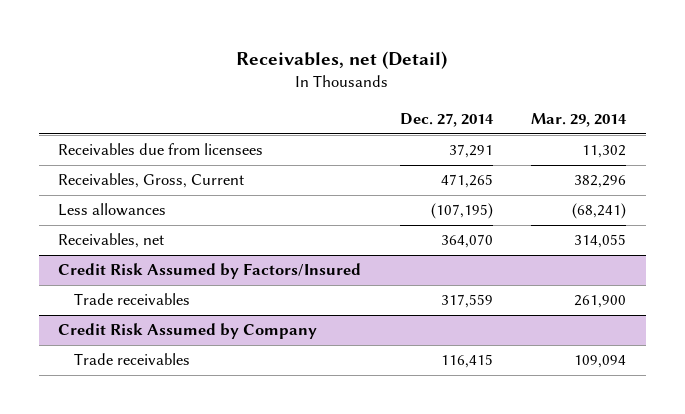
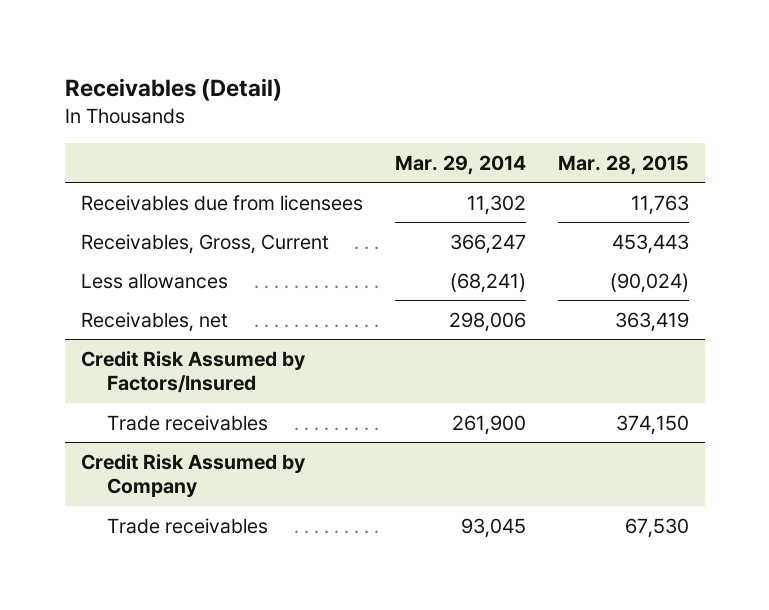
[236,50,448,69] Receivables, net (Detail) -> [64,77,282,101] Receivables (Detail)
[399,112,494,127] Dec. 27, 2014 -> none
none -> [557,154,689,175] Mar. 28, 2015
[574,175,627,189] 382,296 -> [449,233,526,254] 366,247
[574,234,627,249] 314,055 -> [448,311,526,332] 298,006
[574,355,627,369] 109,094 -> [460,517,526,538] 93,045

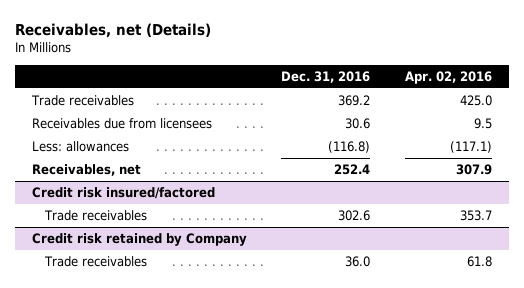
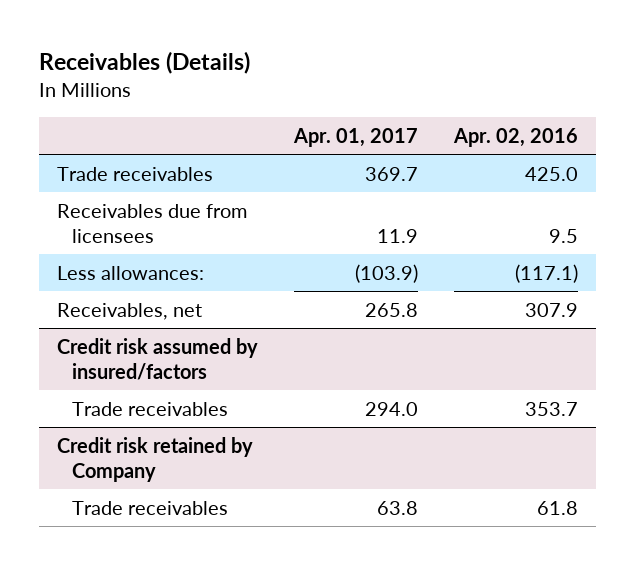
[14,22,211,38] Receivables, net (Details) -> [39,51,251,75] Receivables (Details)
[281,71,371,84] Dec. 31, 2016 -> none
none -> [293,127,419,147] Apr. 01, 2017
[32,141,130,153] Less: allowances -> [57,265,205,280] Less allowances:
[32,187,216,200] Credit risk insured/factored -> [57,337,259,381] Credit risk assumed by insured/factors

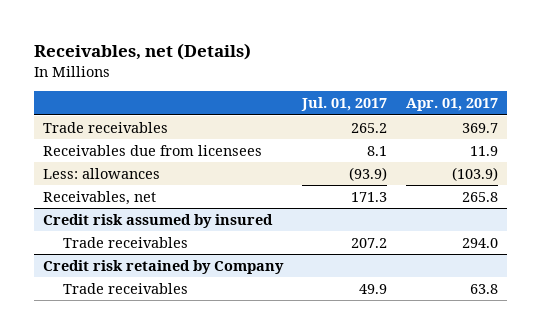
[39,51,251,75] Receivables (Details) -> [34,42,252,60] Receivables, net (Details)
[452,127,578,147] Apr. 02, 2016 -> none
none -> [301,97,388,112] Jul. 01, 2017
[57,265,205,280] Less allowances: -> [43,167,161,179] Less: allowances
[57,337,259,381] Credit risk assumed by insured/factors -> [43,213,274,228] Credit risk assumed by insured

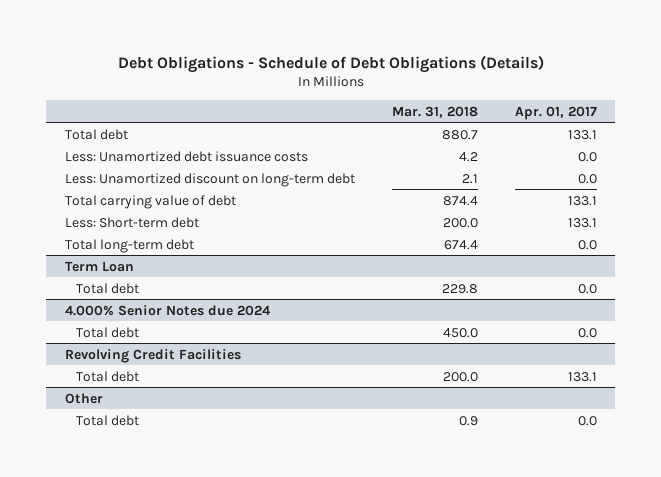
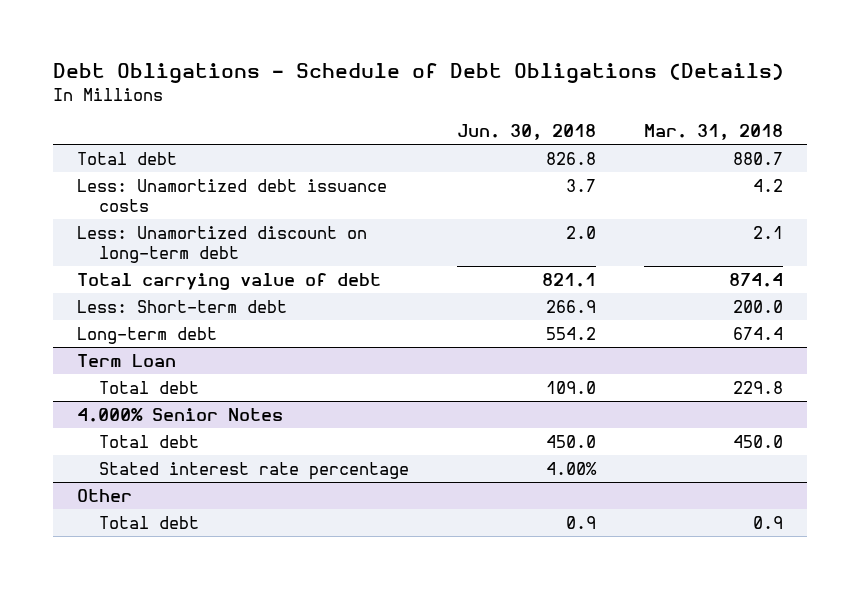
[514,105,597,120] Apr. 01, 2017 -> none
none -> [457,123,597,140] Jun. 30, 2018
[64,238,194,253] Total long-term debt -> [77,326,218,344] Long-term debt
[64,304,271,316] 4.000% Senior Notes due 2024 -> [77,407,284,422] 4.000% Senior Notes
[64,348,241,363] Revolving Credit Facilities -> none
[76,370,140,382] Total debt -> none
none -> [99,461,410,480] Stated interest rate percentage

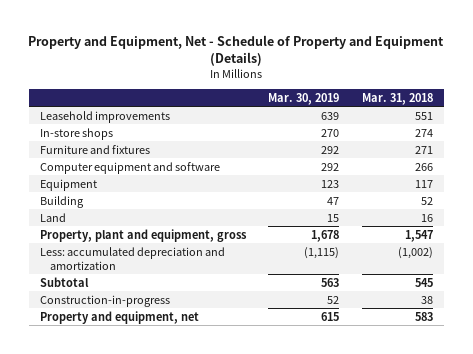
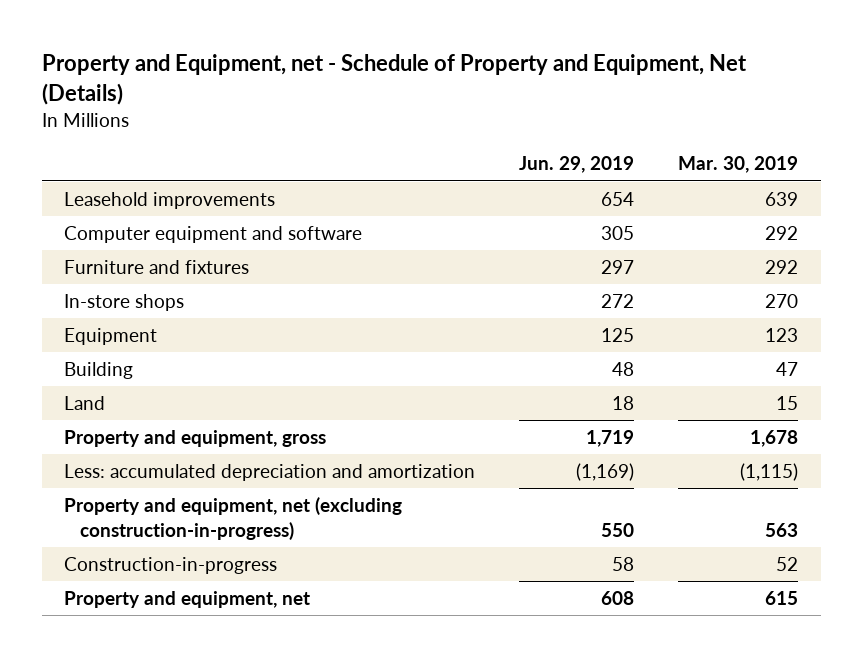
[28,35,445,67] Property and Equipment, Net - Schedule of Property and Equipment (Details) -> [41,54,747,106] Property and Equipment, net - Schedule of Property and Equipment, Net (Details)
[361,92,433,105] Mar. 31, 2018 -> none
none -> [519,156,635,174] Jun. 29, 2019
[40,144,151,154] Furniture and fixtures -> [63,260,249,275] Furniture and fixtures
[40,127,114,140] In-store shops -> [63,294,184,312] In-store shops
[40,228,248,242] Property, plant and equipment, gross -> [63,430,326,448] Property and equipment, gross
[40,276,90,287] Subtotal -> [63,497,402,540] Property and equipment, net (excluding construction-in-progress)

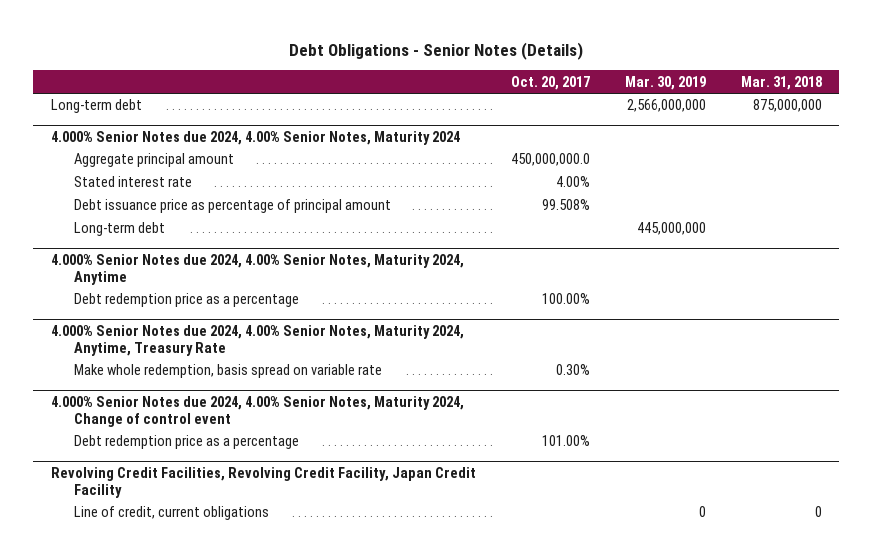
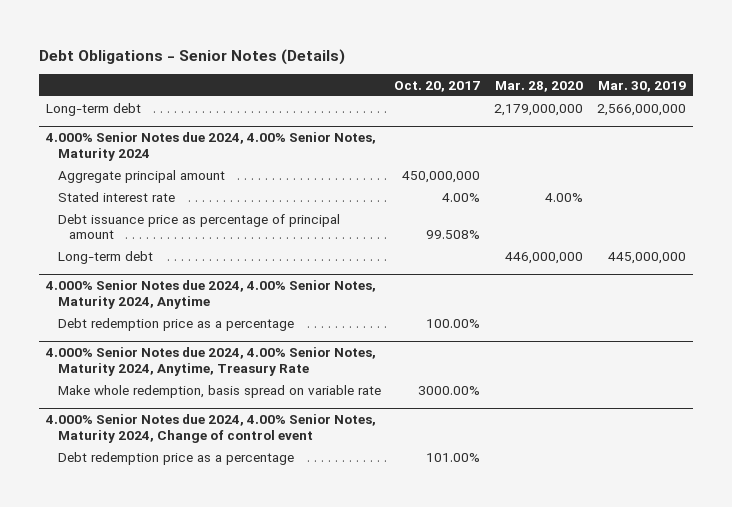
[740,75,822,90] Mar. 31, 2018 -> none
none -> [495,80,584,92] Mar. 28, 2020
[510,153,590,167] 450,000,000.0 -> [402,170,481,183] 450,000,000
[555,364,590,376] 0.30% -> [418,385,481,395] 3000.00%
[50,466,476,498] Revolving Credit Facilities, Revolving Credit Facility, Japan Credit Facility -> none
[73,506,269,521] Line of credit, current obligations -> none

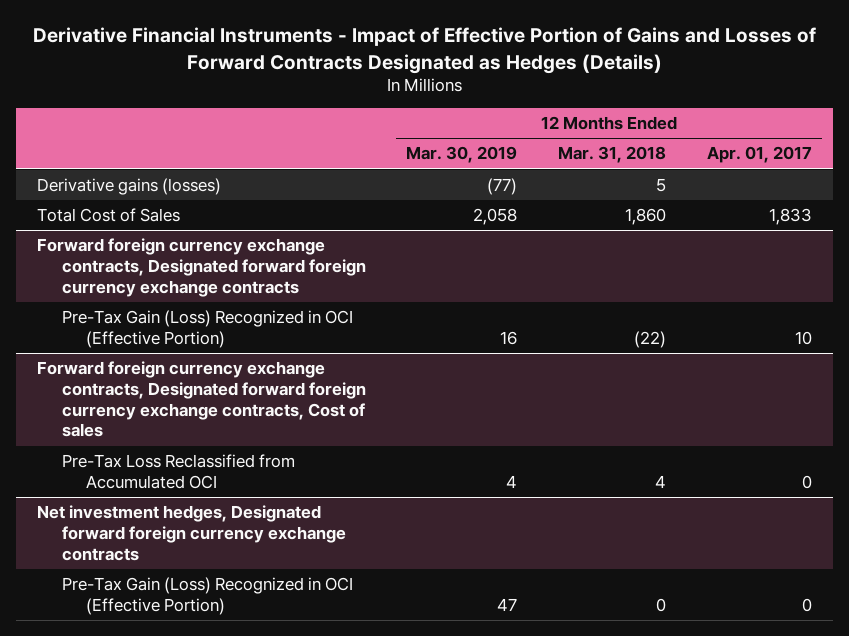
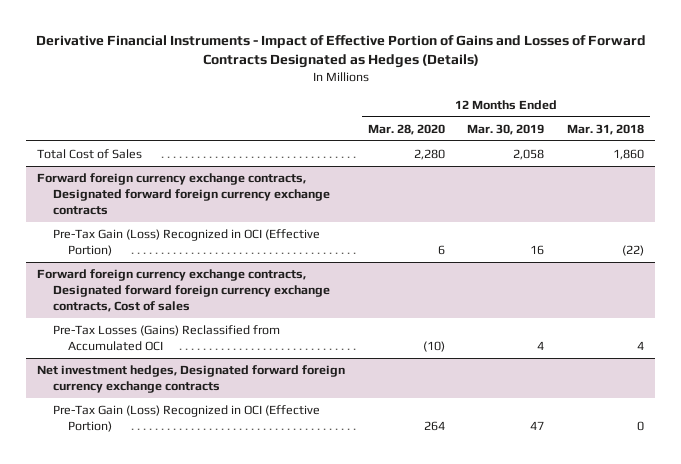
[707,146,813,164] Apr. 01, 2017 -> none
none -> [367,123,445,135] Mar. 28, 2020
[36,178,221,196] Derivative gains (losses) -> none
[61,454,295,489] Pre-Tax Loss Reclassified from Accumulated OCI -> [52,324,280,351] Pre-Tax Losses (Gains) Reclassified from Accumulated OCI

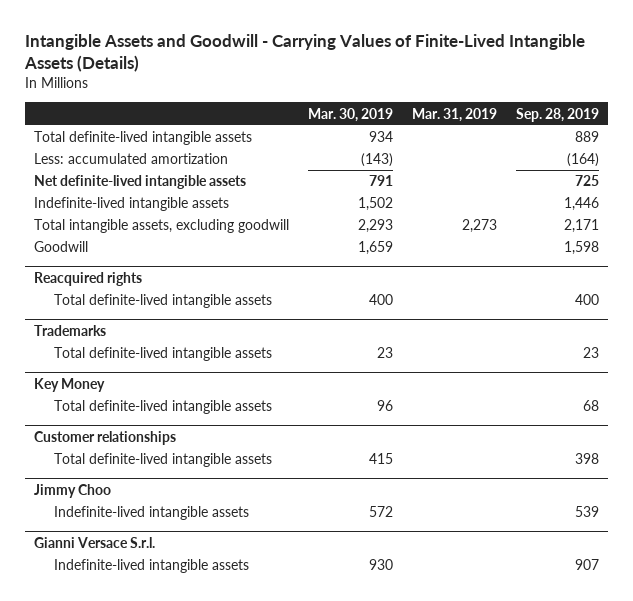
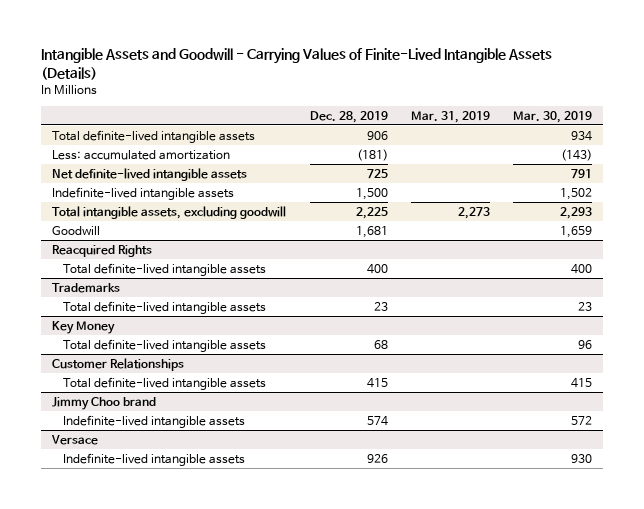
[515,107,599,122] Sep. 28, 2019 -> none
none -> [309,110,388,123] Dec. 28, 2019
[34,271,143,286] Reacquired rights -> [52,244,153,257] Reacquired Rights
[34,430,177,445] Customer relationships -> [52,357,185,371] Customer Relationships
[34,483,112,498] Jimmy Choo -> [52,396,157,410] Jimmy Choo brand
[34,536,156,548] Gianni Versace S.r.l. -> [51,434,99,445] Versace

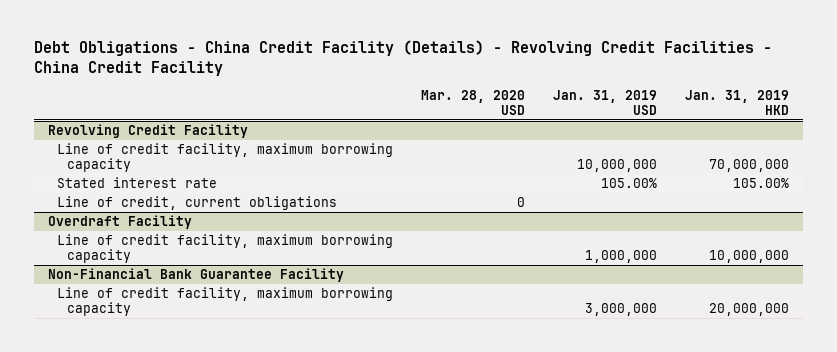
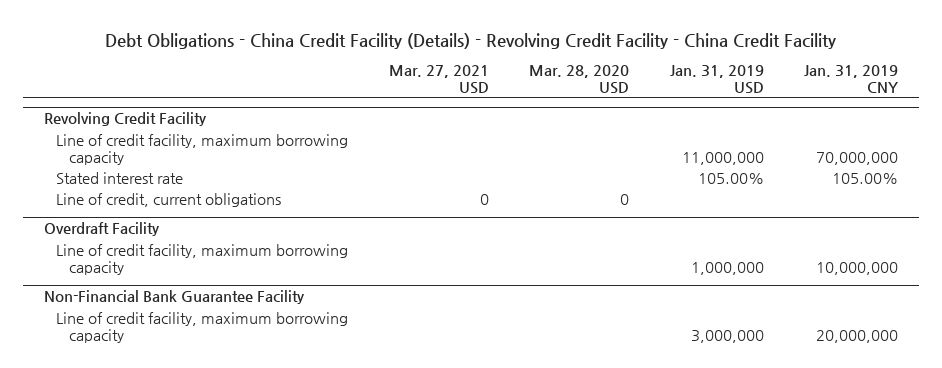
[33,40,772,77] Debt Obligations - China Credit Facility (Details) - Revolving Credit Facilities - China Credit Facility -> [104,32,836,49] Debt Obligations - China Credit Facility (Details) - Revolving Credit Facility - China Credit Facility
[685,89,790,115] Jan. 31, 2019 HKD -> none
none -> [388,65,489,95] Mar. 27, 2021 USD
none -> [804,65,899,94] Jan. 31, 2019 CNY
[577,159,658,173] 10,000,000 -> [681,151,764,165] 11,000,000

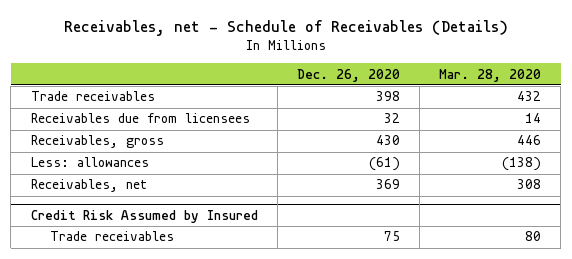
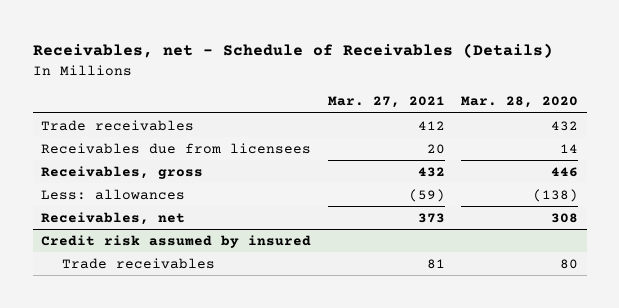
[296,68,400,82] Dec. 26, 2020 -> none
none -> [327,96,445,109] Mar. 27, 2021
[30,209,258,223] Credit Risk Assumed by Insured -> [40,234,311,248] Credit risk assumed by insured

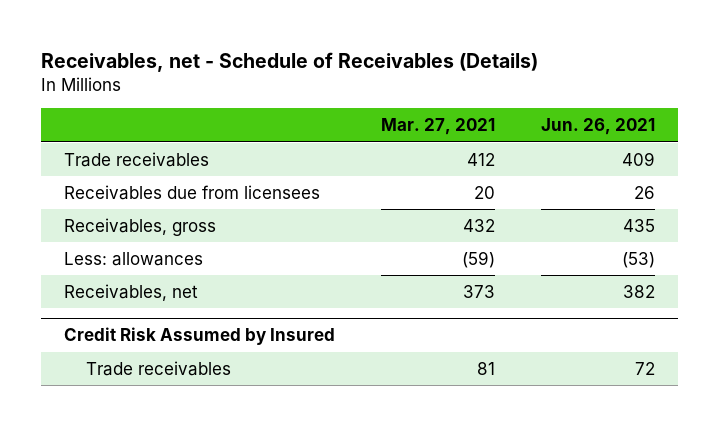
[461,96,579,109] Mar. 28, 2020 -> none
none -> [540,118,655,136] Jun. 26, 2021
[40,234,311,248] Credit risk assumed by insured -> [64,327,336,346] Credit Risk Assumed by Insured

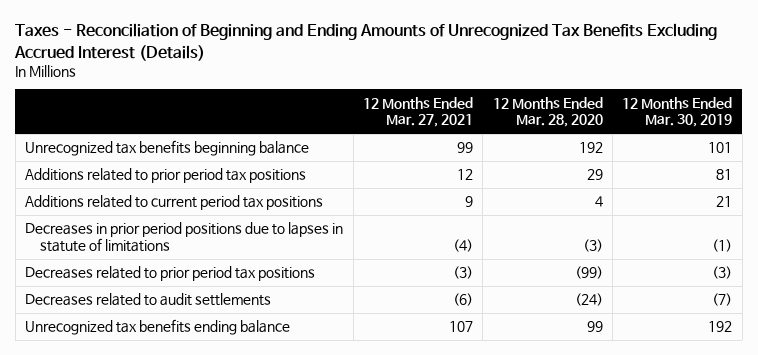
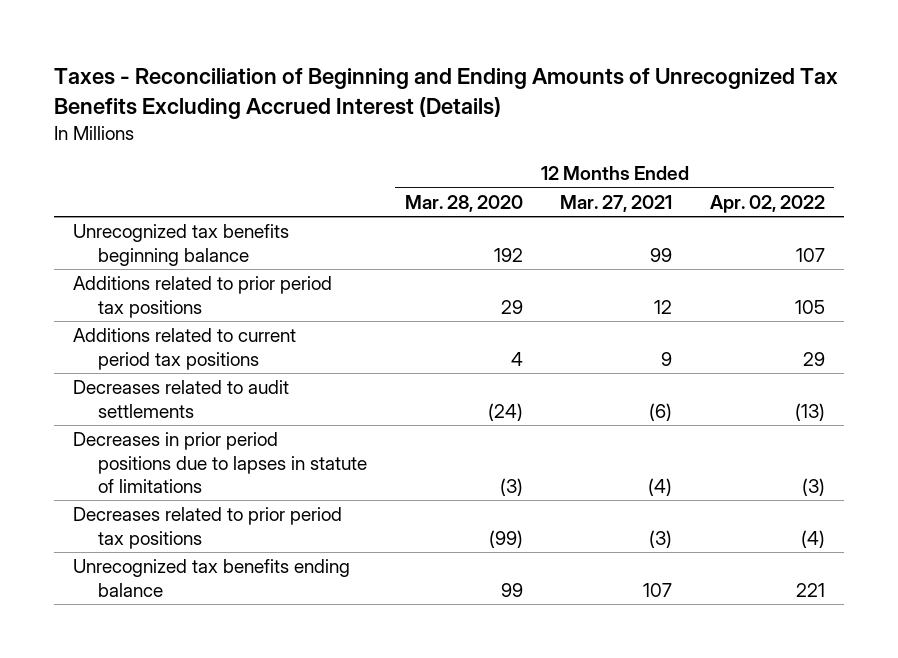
[622,96,733,128] 12 Months Ended Mar. 30, 2019 -> none
none -> [709,194,825,213] Apr. 02, 2022
[25,293,272,307] Decreases related to audit settlements -> [73,380,290,418] Decreases related to audit settlements

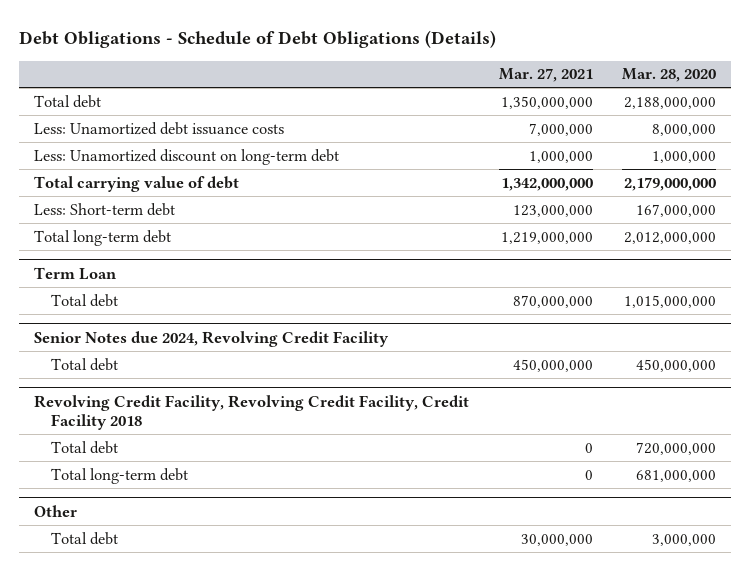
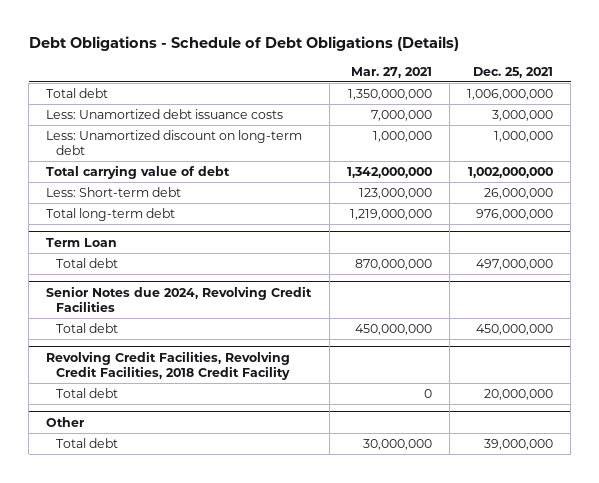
[622,68,717,83] Mar. 28, 2020 -> none
none -> [473,66,554,78] Dec. 25, 2021
[33,330,389,347] Senior Notes due 2024, Revolving Credit Facility -> [46,285,313,312] Senior Notes due 2024, Revolving Credit Facilities
[33,394,469,431] Revolving Credit Facility, Revolving Credit Facility, Credit Facility 2018 -> [46,350,291,380] Revolving Credit Facilities, Revolving Credit Facilities, 2018 Credit Facility
[51,467,189,484] Total long-term debt -> none

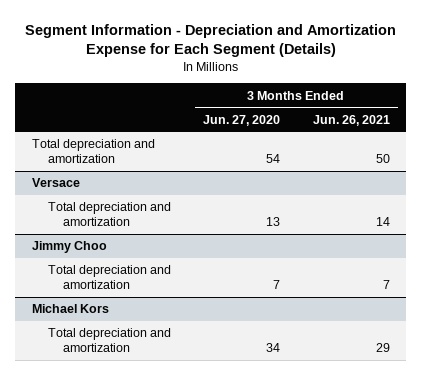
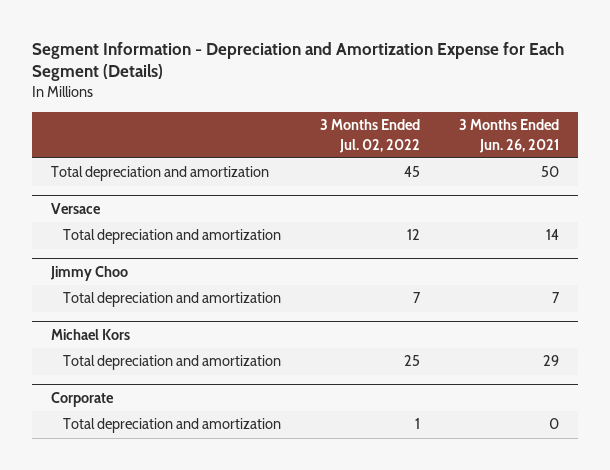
[203,114,281,126] Jun. 27, 2020 -> none
none -> [320,119,421,153] 3 Months Ended Jul. 02, 2022
none -> [51,391,115,407] Corporate
none -> [63,418,282,434] Total depreciation and amortization

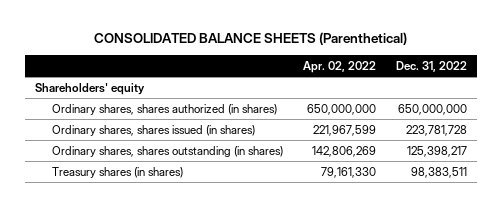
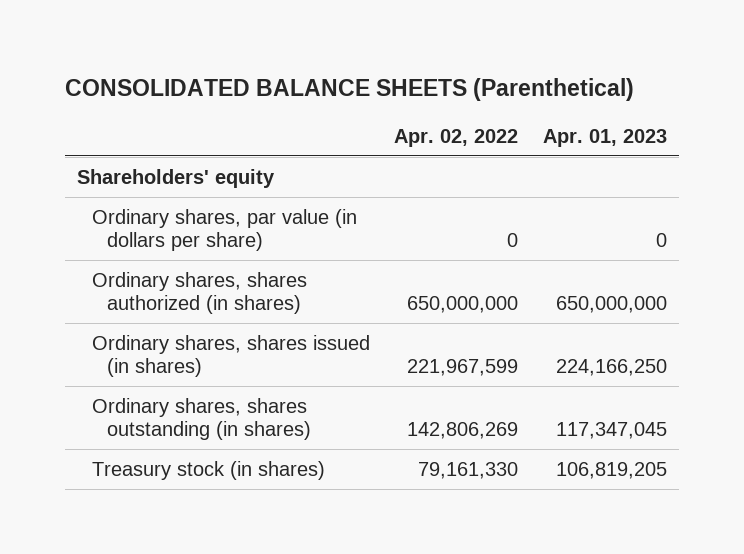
[395,61,467,73] Dec. 31, 2022 -> none
none -> [542,128,667,147] Apr. 01, 2023
none -> [91,208,357,252] Ordinary shares, par value (in dollars per share)
[51,166,183,178] Treasury shares (in shares) -> [91,460,325,480] Treasury stock (in shares)

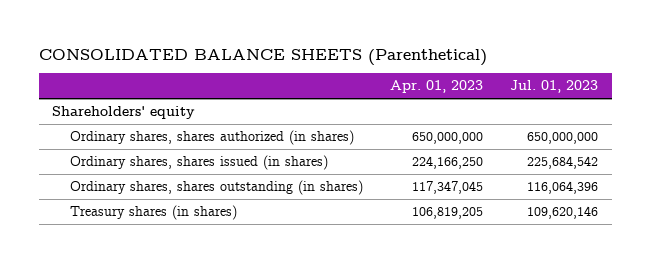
[394,128,519,147] Apr. 02, 2022 -> none
none -> [510,80,599,94] Jul. 01, 2023
[91,208,357,252] Ordinary shares, par value (in dollars per share) -> none
[91,460,325,480] Treasury stock (in shares) -> [70,205,238,221] Treasury shares (in shares)

